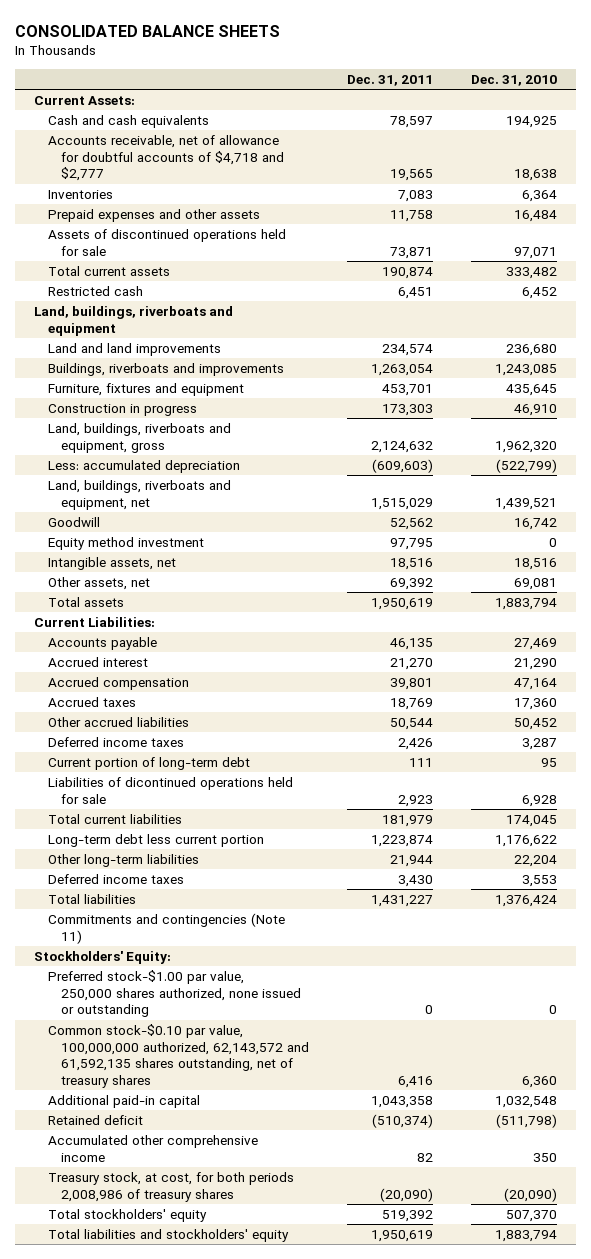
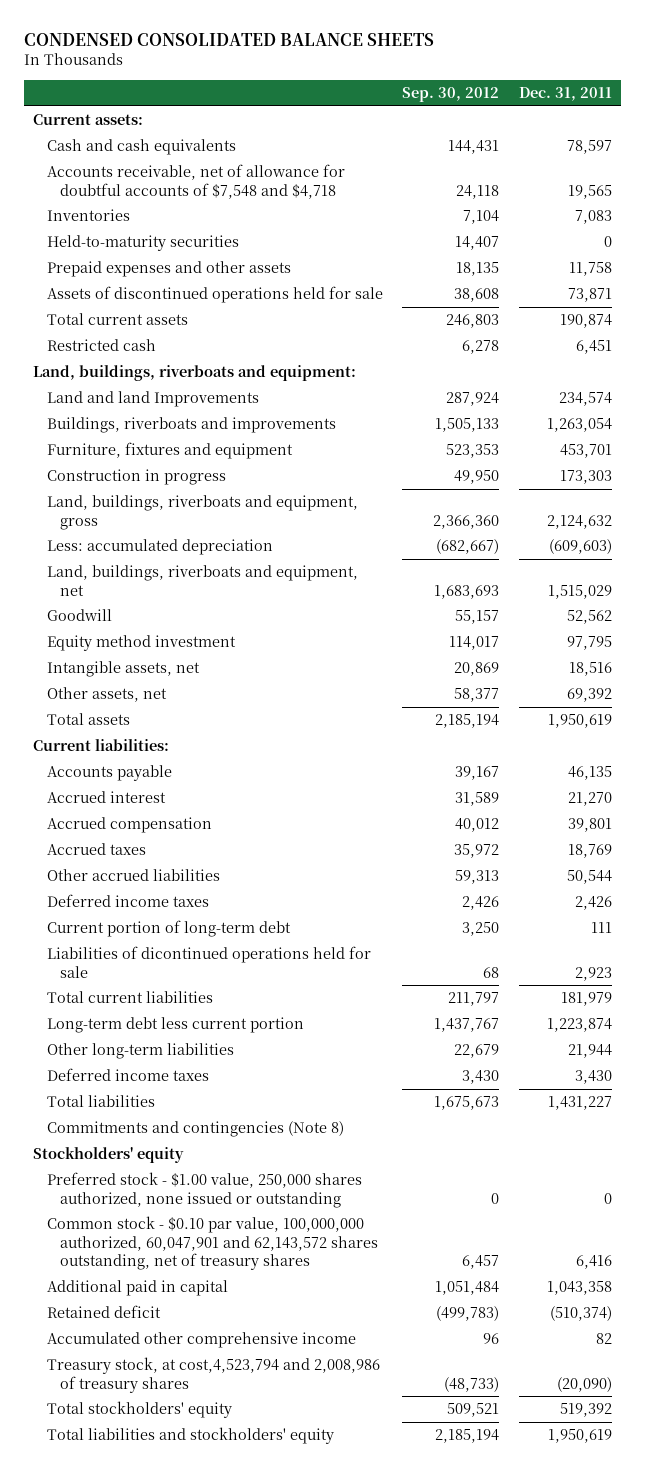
[15,24,281,37] CONSOLIDATED BALANCE SHEETS -> [23,32,434,46] CONDENSED CONSOLIDATED BALANCE SHEETS
[470,74,557,86] Dec. 31, 2010 -> none
none -> [402,86,500,102] Sep. 30, 2012
[34,96,136,106] Current Assets: -> [33,114,144,126] Current assets:
[47,135,285,182] Accounts receivable, net of allowance for doubtful accounts of $4,718 and $2,777 -> [46,164,345,199] Accounts receivable, net of allowance for doubtful accounts of $7,548 and $4,718
none -> [46,235,239,252] Held-to-maturity securities
[34,306,234,336] Land, buildings, riverboats and equipment -> [33,365,357,382] Land, buildings, riverboats and equipment:
[47,343,221,357] Land and land improvements -> [46,391,259,408] Land and land Improvements
[34,617,156,628] Current Liabilities: -> [33,739,170,752] Current liabilities:
[47,913,285,944] Commitments and contingencies (Note 11) -> [46,1121,344,1138] Commitments and contingencies (Note 8)
[34,951,172,965] Stockholders' Equity: -> [33,1147,185,1164] Stockholders' equity
[47,970,302,1018] Preferred stock-$1.00 par value, 250,000 shares authorized, none issued or outstanding -> [46,1172,362,1208] Preferred stock - $1.00 value, 250,000 shares authorized, none issued or outstanding
[47,1024,310,1088] Common stock-$0.10 par value, 100,000,000 authorized, 62,143,572 and 61,592,135 shares outstanding, net of treasury shares -> [46,1216,379,1270] Common stock - $0.10 par value, 100,000,000 authorized, 60,047,901 and 62,143,572 shares outstanding, net of treasury shares
[47,1095,200,1109] Additional paid-in capital -> [46,1280,228,1297] Additional paid in capital
[47,1172,294,1202] Treasury stock, at cost, for both periods 2,008,986 of treasury shares -> [46,1357,380,1393] Treasury stock, at cost,4,523,794 and 2,008,986 of treasury shares

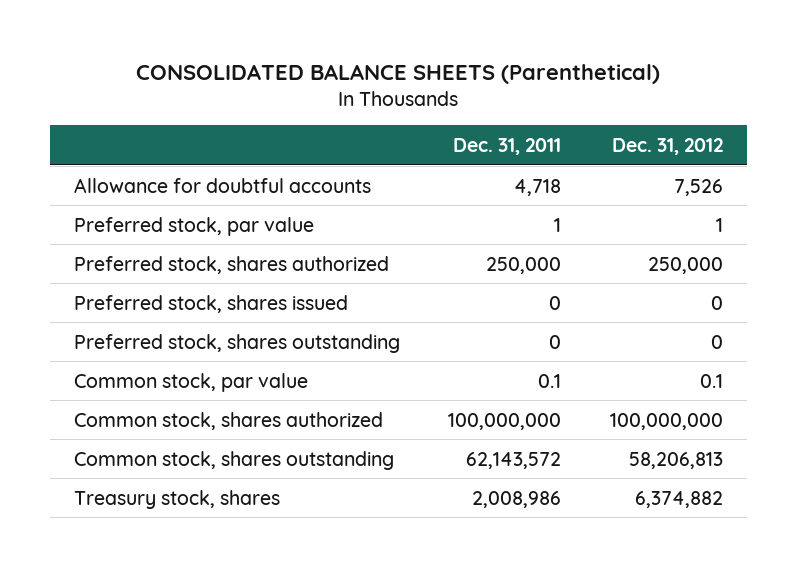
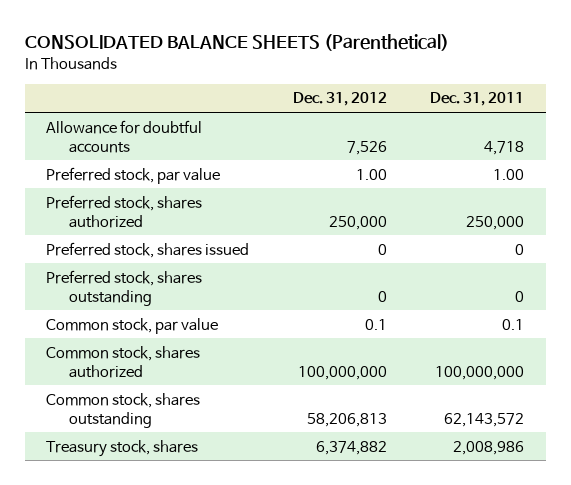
[554,217,562,232] 1 -> [493,168,525,180] 1.00
[715,217,723,232] 1 -> [355,168,387,180] 1.00

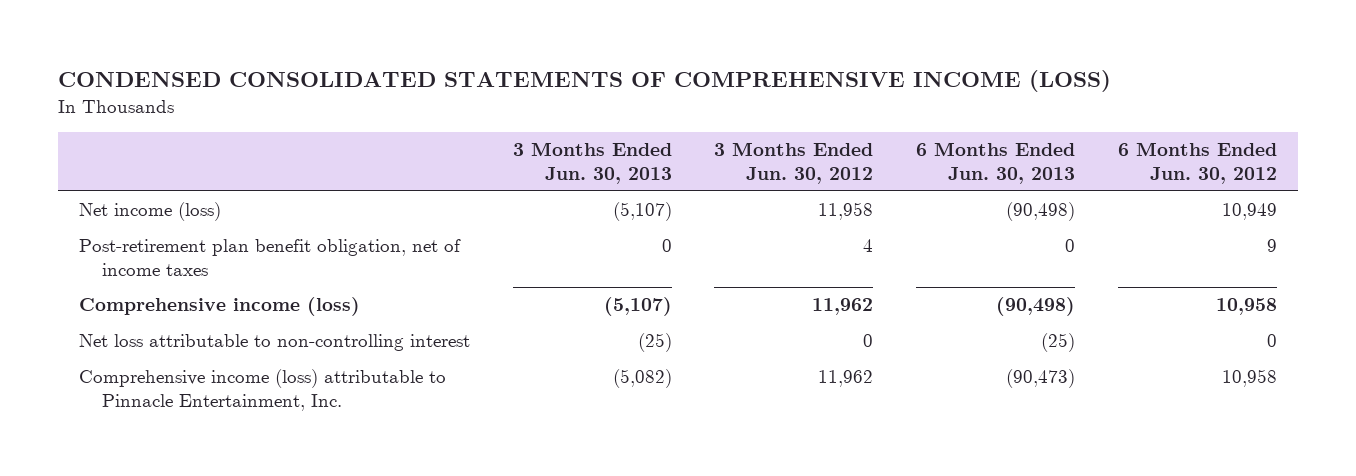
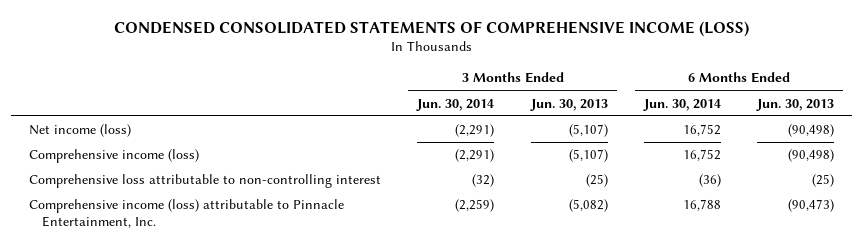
[714,142,874,184] 3 Months Ended Jun. 30, 2012 -> none
[1117,142,1277,184] 6 Months Ended Jun. 30, 2012 -> none
none -> [416,98,495,111] Jun. 30, 2014
none -> [642,98,721,111] Jun. 30, 2014
[79,239,462,277] Post-retirement plan benefit obligation, net of income taxes -> none
[79,334,471,352] Net loss attributable to non-controlling interest -> [29,174,382,189] Comprehensive loss attributable to non-controlling interest

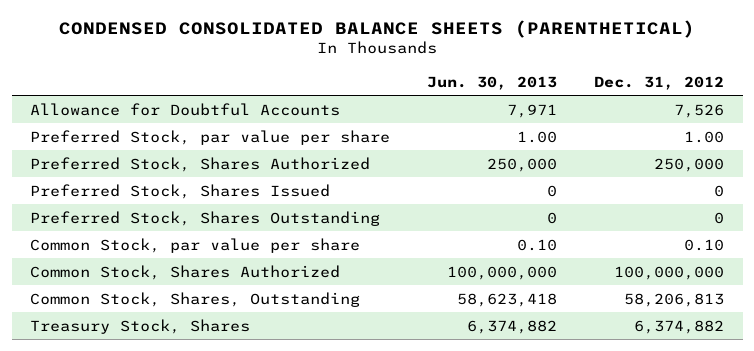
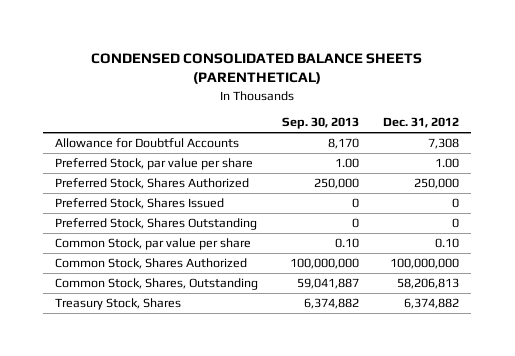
[427,75,558,90] Jun. 30, 2013 -> none
none -> [282,117,360,130] Sep. 30, 2013
[674,103,725,118] 7,526 -> [428,138,460,150] 7,308

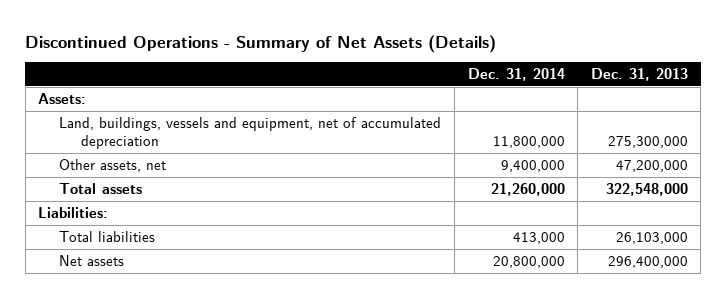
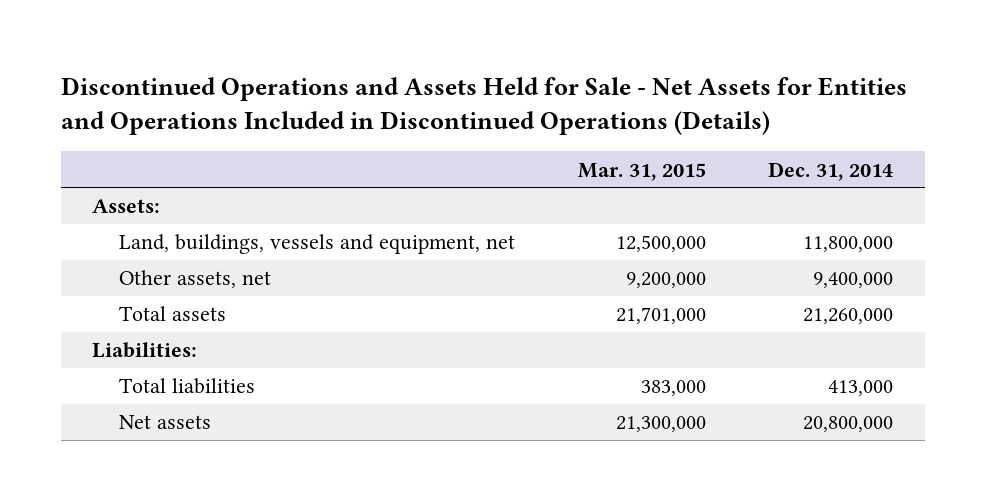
[25,34,497,53] Discontinued Operations - Summary of Net Assets (Details) -> [60,77,907,136] Discontinued Operations and Assets Held for Sale - Net Assets for Entities and Operations Included in Discontinued Operations (Details)
[590,68,688,82] Dec. 31, 2013 -> none
none -> [577,162,706,181] Mar. 31, 2015
[59,116,442,150] Land, buildings, vessels and equipment, net of accumulated depreciation -> [119,234,516,255] Land, buildings, vessels and equipment, net

